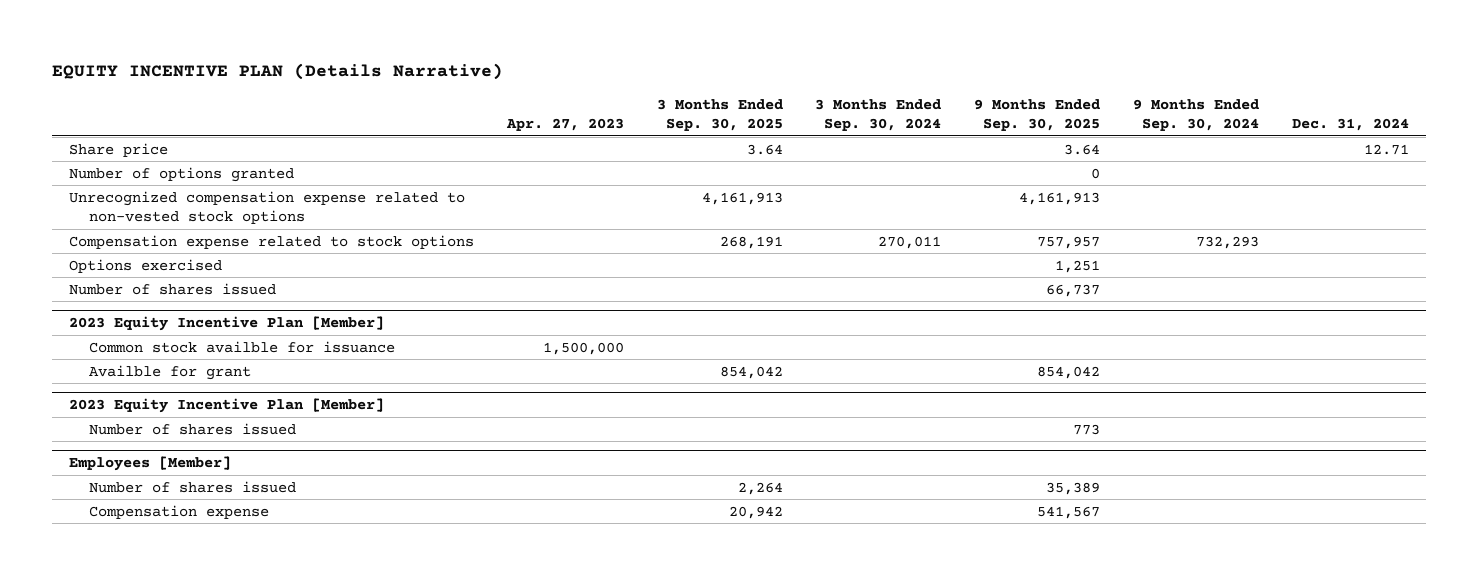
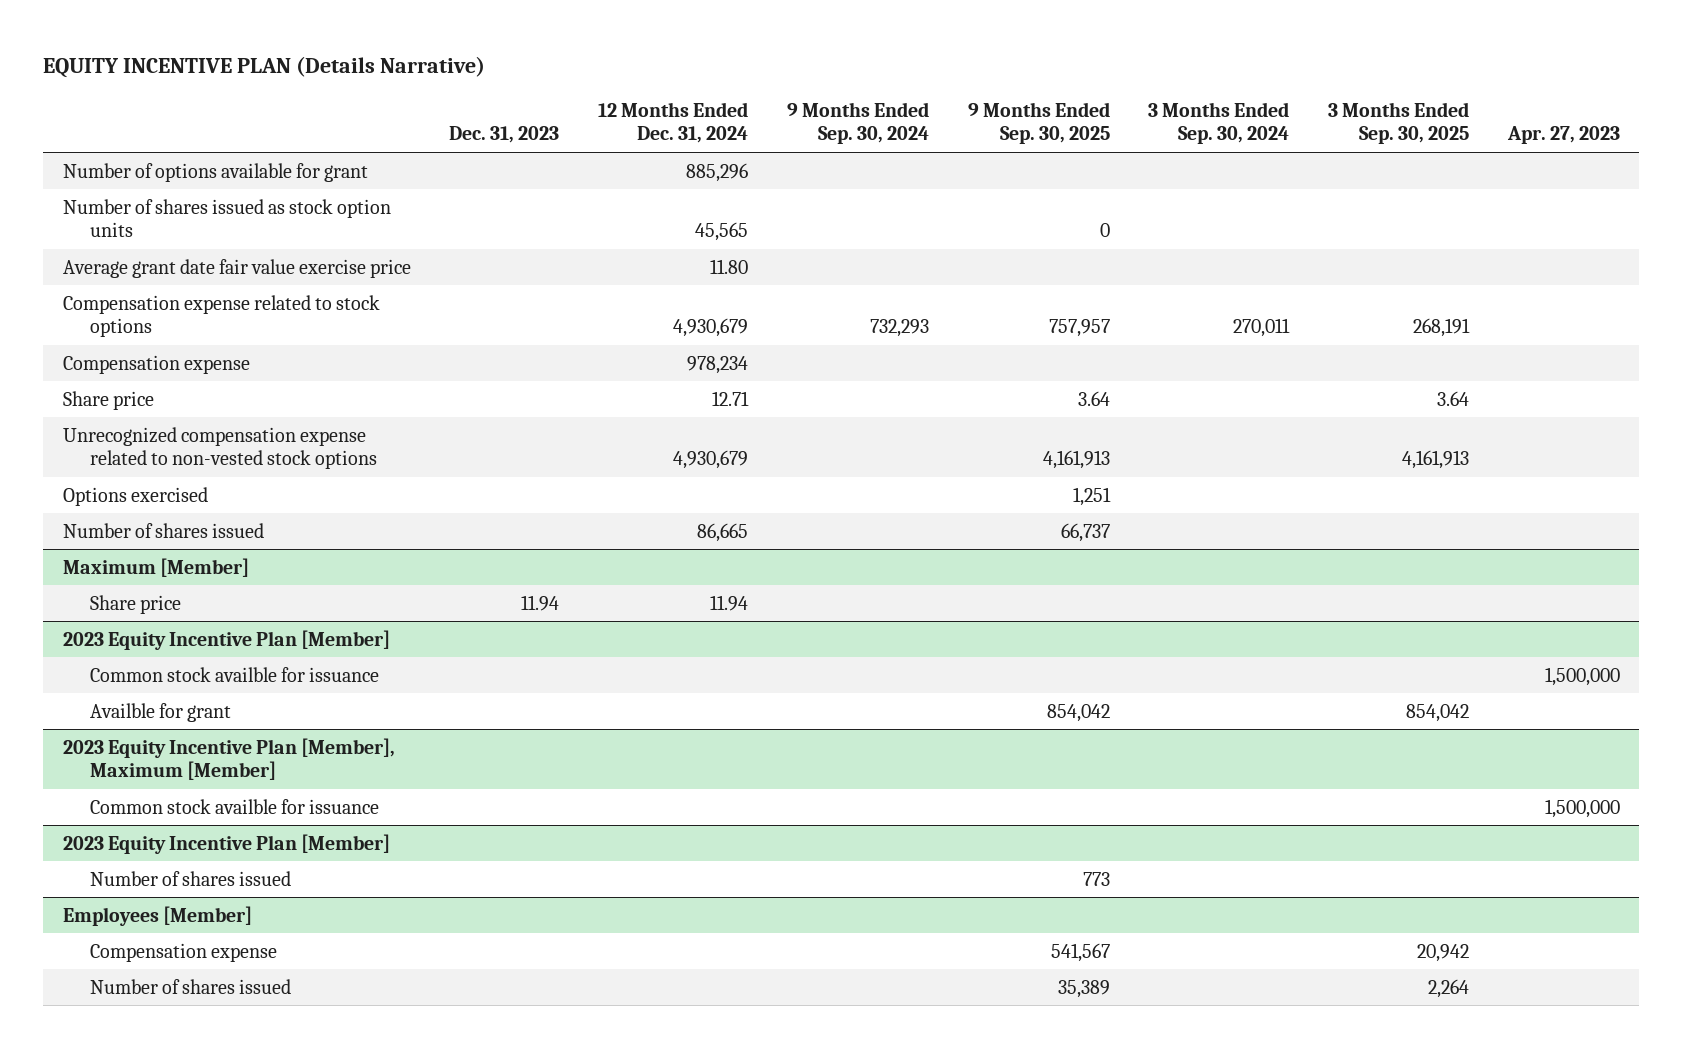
[1292,117,1410,131] Dec. 31, 2024 -> none
none -> [449,126,560,144] Dec. 31, 2023
none -> [598,102,749,144] 12 Months Ended Dec. 31, 2024
none -> [62,162,368,182] Number of options available for grant
none -> [62,198,391,238] Number of shares issued as stock option units
none -> [62,258,411,278] Average grant date fair value exercise price
[68,234,474,249] Compensation expense related to stock options -> [62,294,380,338] Compensation expense related to stock options
none -> [62,354,250,374] Compensation expense
[68,166,294,182] Number of options granted -> none
none -> [62,557,249,577] Maximum [Member]
none -> [90,594,182,614] Share price
none -> [62,737,395,781] 2023 Equity Incentive Plan [Member], Maximum [Member]
none -> [90,798,380,814] Common stock availble for issuance
[89,480,297,493] Number of shares issued -> [90,978,292,994] Number of shares issued

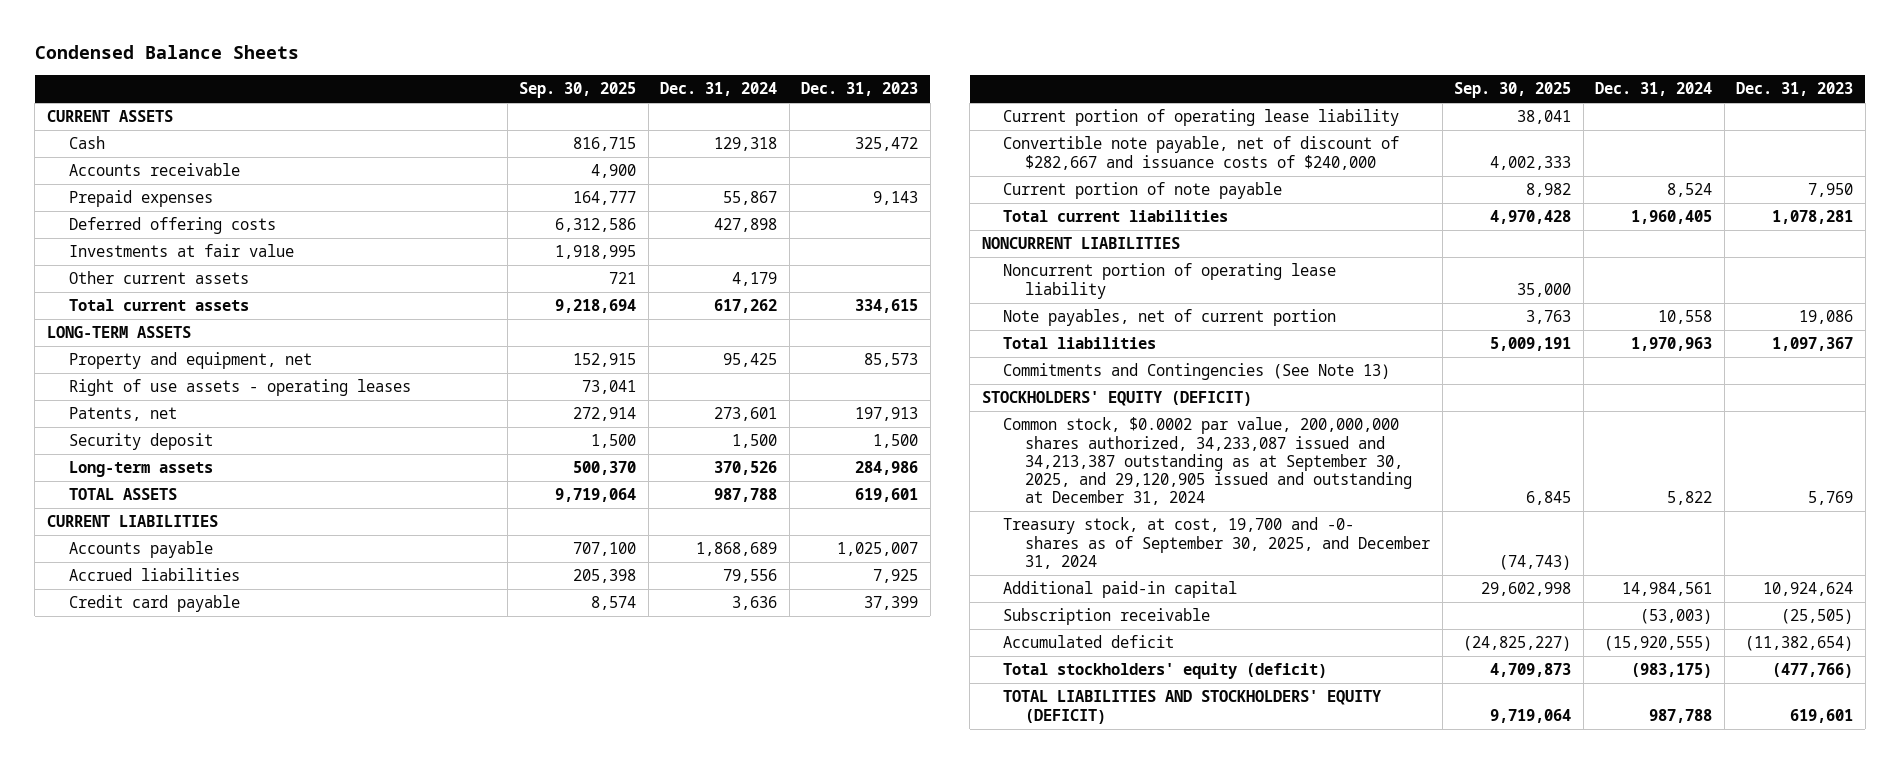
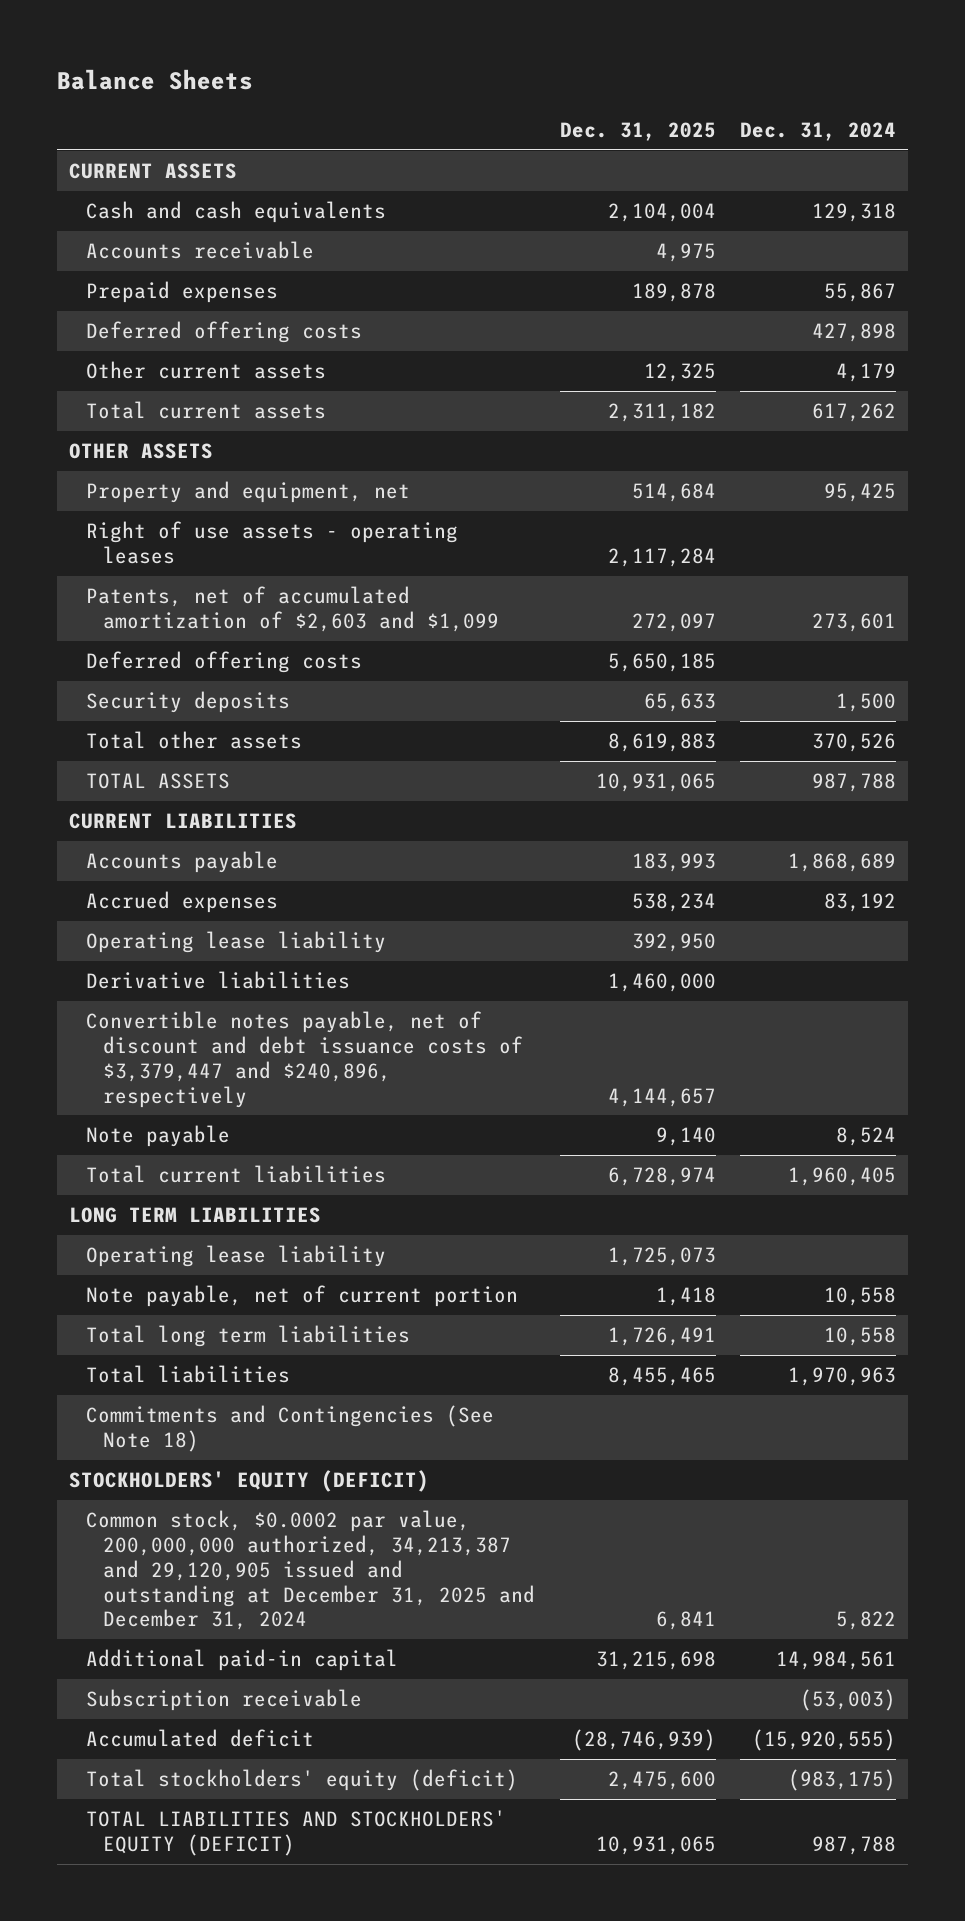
[34,45,299,60] Condensed Balance Sheets -> [56,68,253,90] Balance Sheets
[519,82,637,99] Sep. 30, 2025 -> none
[801,82,919,97] Dec. 31, 2023 -> none
none -> [559,121,716,141] Dec. 31, 2025
[68,136,105,150] Cash -> [86,201,387,224] Cash and cash equivalents
[68,244,294,258] Investments at fair value -> none
[46,326,191,339] LONG-TERM ASSETS -> [69,443,214,460] OTHER ASSETS
[68,407,177,422] Patents, net -> [86,586,500,633] Patents, net of accumulated amortization of $2,603 and $1,099
none -> [86,651,363,674] Deferred offering costs
[68,433,213,451] Security deposit -> [86,691,291,714] Security deposits
[68,461,213,478] Long-term assets -> [86,731,303,750] Total other assets
[68,595,240,613] Credit card payable -> none
[68,568,240,582] Accrued liabilities -> [86,891,279,914] Accrued expenses
[723,569,778,584] 79,556 -> [823,893,896,913] 83,192
[1003,109,1400,127] Current portion of operating lease liability -> [86,931,387,954] Operating lease liability
none -> [86,971,351,990] Derivative liabilities
[1003,136,1400,170] Convertible note payable, net of discount of $282,667 and issuance costs of $240,000 -> [86,1011,524,1108] Convertible notes payable, net of discount and debt issuance costs of $3,379,447 and $240,896, respectively
[1003,182,1283,200] Current portion of note payable -> [86,1125,231,1148] Note payable
[981,237,1180,250] NONCURRENT LIABILITIES -> [69,1207,322,1224] LONG TERM LIABILITIES
[1003,263,1337,299] Noncurrent portion of operating lease liability -> [86,1245,387,1268] Operating lease liability
[1003,309,1337,327] Note payables, net of current portion -> [86,1285,519,1308] Note payable, net of current portion
none -> [86,1325,411,1348] Total long term liabilities
[1003,363,1391,381] Commitments and Contingencies (See Note 13) -> [86,1405,495,1453] Commitments and Contingencies (See Note 18)
[1003,517,1431,569] Treasury stock, at cost, 19,700 and -0- shares as of September 30, 2025, and December 31, 2024 -> none
[1003,417,1413,506] Common stock, $0.0002 par value, 200,000,000 shares authorized, 34,233,087 issued and 34,213,387 outstanding as at September 30, 2025, and 29,120,905 issued and outstanding at December 31, 2024 -> [86,1510,536,1631] Common stock, $0.0002 par value, 200,000,000 authorized, 34,213,387 and 29,120,905 issued and outstanding at December 31, 2025 and December 31, 2024

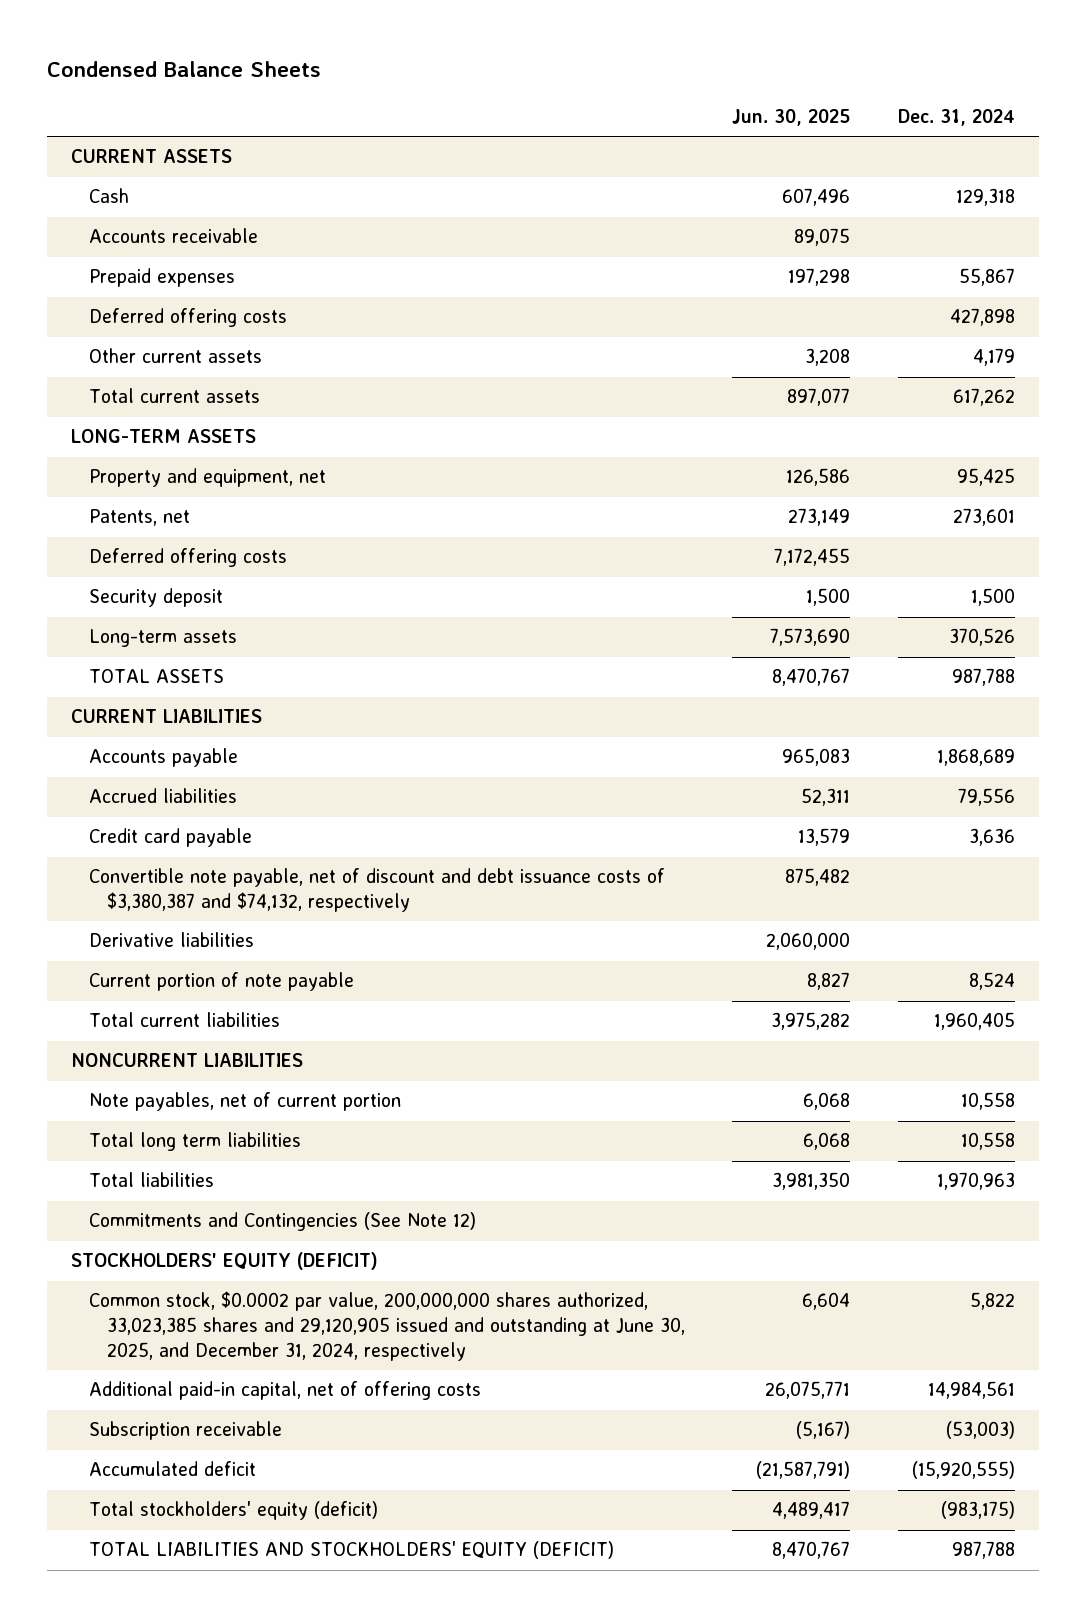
[56,68,253,90] Balance Sheets -> [46,60,321,77] Condensed Balance Sheets
[559,121,716,141] Dec. 31, 2025 -> none
none -> [732,108,851,126] Jun. 30, 2025
[86,201,387,224] Cash and cash equivalents -> [88,188,129,204] Cash
[69,443,214,460] OTHER ASSETS -> [70,429,256,444] LONG-TERM ASSETS
[86,521,459,565] Right of use assets - operating leases -> none
[86,586,500,633] Patents, net of accumulated amortization of $2,603 and $1,099 -> [88,509,190,527] Patents, net
[86,691,291,714] Security deposits -> [88,588,223,608] Security deposit
[86,731,303,750] Total other assets -> [88,629,237,648] Long-term assets
[86,931,387,954] Operating lease liability -> none
[86,891,279,914] Accrued expenses -> [88,788,237,804] Accrued liabilities
[823,893,896,913] 83,192 -> [958,788,1016,807] 79,556
none -> [88,828,252,848] Credit card payable
none -> [88,868,665,913] Convertible note payable, net of discount and debt issuance costs of $3,380,387 and $74,132, respectively
[86,1011,524,1108] Convertible notes payable, net of discount and debt issuance costs of $3,379,447 and $240,896, respectively -> none
[86,1125,231,1148] Note payable -> [88,972,354,992] Current portion of note payable
[86,1245,387,1268] Operating lease liability -> none
[69,1207,322,1224] LONG TERM LIABILITIES -> [70,1053,303,1068] NONCURRENT LIABILITIES
[86,1285,519,1308] Note payable, net of current portion -> [88,1092,401,1112] Note payables, net of current portion
[86,1405,495,1453] Commitments and Contingencies (See Note 18) -> [88,1212,476,1232] Commitments and Contingencies (See Note 12)
[86,1510,536,1631] Common stock, $0.0002 par value, 200,000,000 authorized, 34,213,387 and 29,120,905 issued and outstanding at December 31, 2025 and December 31, 2024 -> [88,1291,685,1361] Common stock, $0.0002 par value, 200,000,000 shares authorized, 33,023,385 shares and 29,120,905 issued and outstanding at June 30, 2025, and December 31, 2024, respectively
[86,1649,399,1672] Additional paid-in capital -> [88,1381,481,1401] Additional paid-in capital, net of offering costs

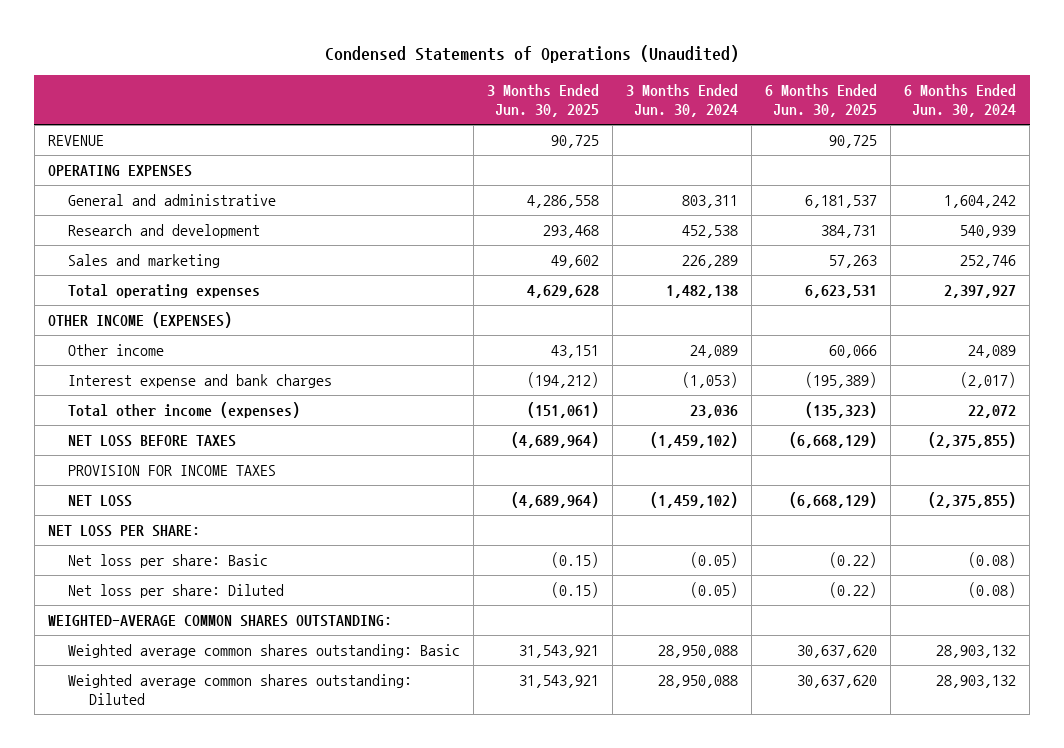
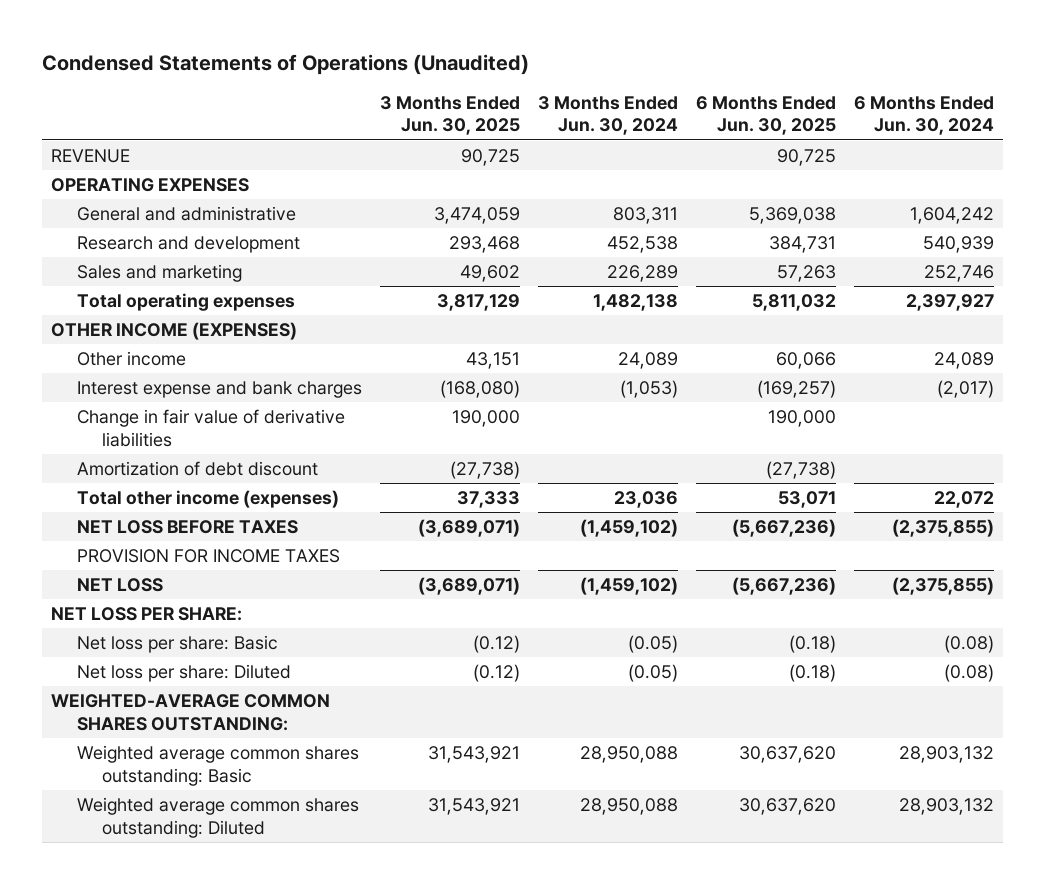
[527,195,600,209] 4,286,558 -> [433,206,520,224] 3,474,059
[805,195,878,209] 6,181,537 -> [749,206,837,224] 5,369,038
[527,285,600,299] 4,629,628 -> [436,293,520,311] 3,817,129
[805,285,878,299] 6,623,531 -> [752,293,837,311] 5,811,032
[527,372,600,389] (194,212) -> [439,379,520,398] (168,080)
[805,372,878,389] (195,389) -> [757,379,837,398] (169,257)
none -> [76,408,345,447] Change in fair value of derivative liabilities
none -> [76,460,318,476] Amortization of debt discount
[527,402,600,419] (151,061) -> [456,490,520,508] 37,333
[805,402,878,419] (135,323) -> [778,490,837,508] 53,071
[511,432,600,449] (4,689,964) -> [417,518,520,537] (3,689,071)
[789,432,878,449] (6,668,129) -> [732,518,837,537] (5,667,236)
[511,492,600,509] (4,689,964) -> [417,576,520,595] (3,689,071)
[789,492,878,509] (6,668,129) -> [732,576,837,595] (5,667,236)
[551,552,600,569] (0.15) -> [472,634,520,653] (0.12)
[829,552,878,569] (0.22) -> [789,634,837,653] (0.18)
[551,582,600,599] (0.15) -> [472,663,520,682] (0.12)
[829,582,878,599] (0.22) -> [789,663,837,682] (0.18)

